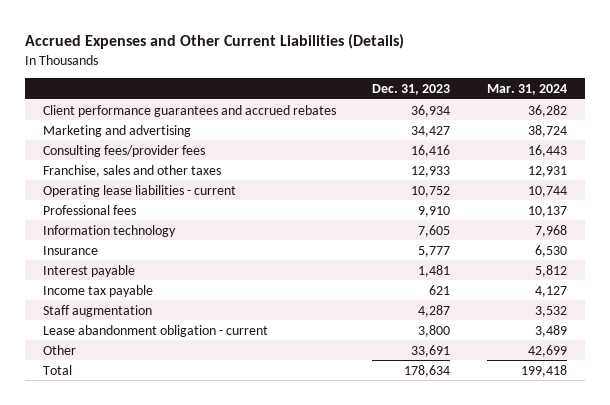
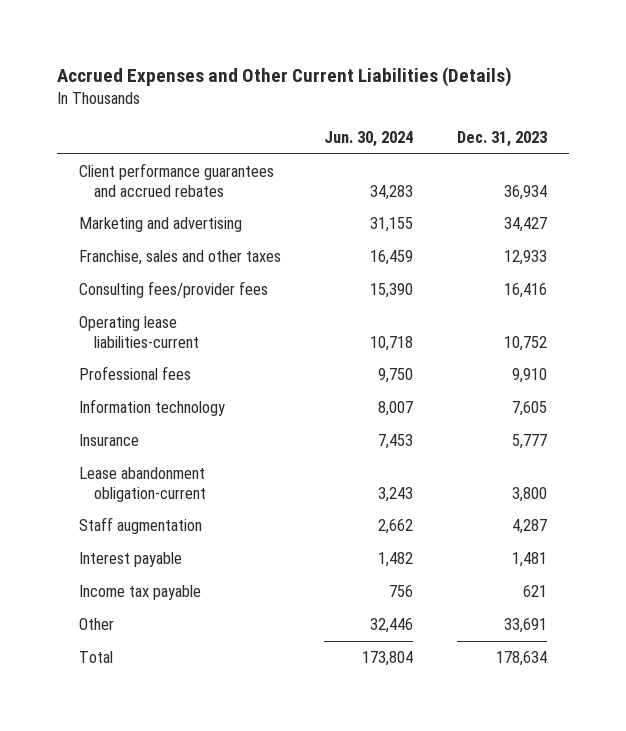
[486,83,567,95] Mar. 31, 2024 -> none
none -> [324,131,414,148] Jun. 30, 2024
[43,144,206,157] Consulting fees/provider fees -> [78,281,268,299] Consulting fees/provider fees
[43,184,237,197] Operating lease liabilities - current -> [78,316,200,348] Operating lease liabilities-current
none -> [78,467,207,502] Lease abandonment obligation-current
[43,304,153,317] Staff augmentation -> [78,517,202,535] Staff augmentation
[43,324,269,337] Lease abandonment obligation - current -> none

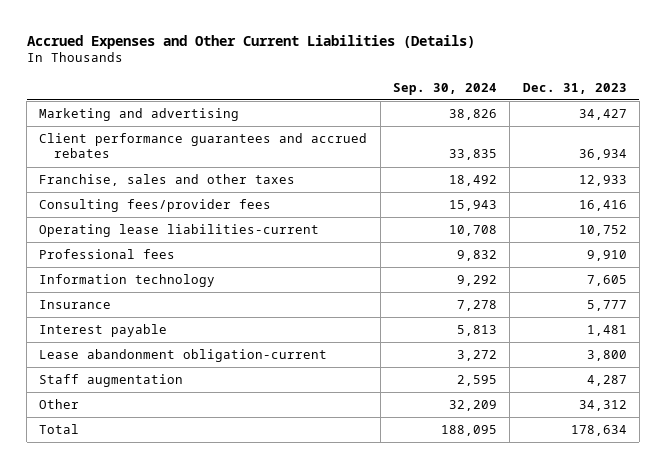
[324,131,414,148] Jun. 30, 2024 -> none
none -> [393,82,498,95] Sep. 30, 2024
[78,163,274,197] Client performance guarantees and accrued rebates -> [39,132,368,159] Client performance guarantees and accrued rebates
[78,552,182,568] Interest payable -> [39,323,168,337] Interest payable
[78,585,201,601] Income tax payable -> none
[504,618,548,634] 33,691 -> [578,399,627,411] 34,312

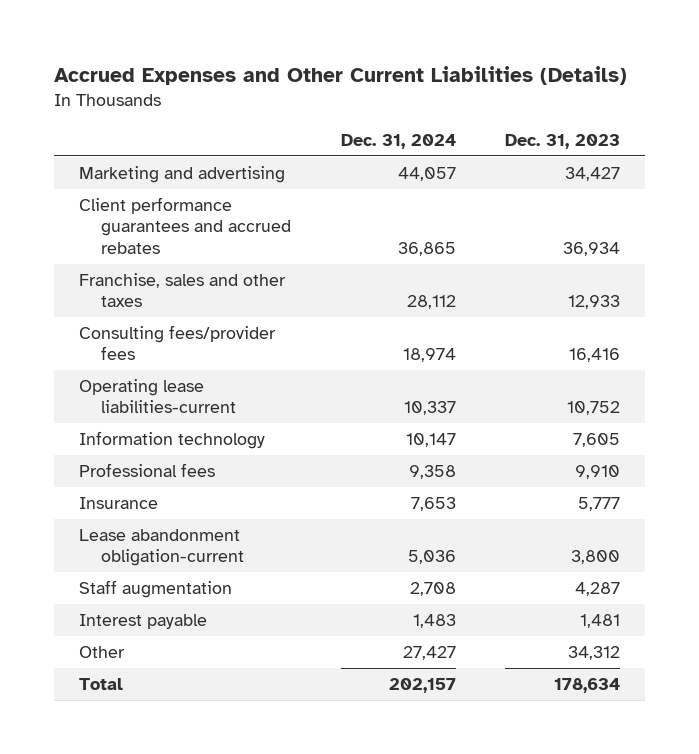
[393,82,498,95] Sep. 30, 2024 -> none
none -> [340,134,456,150] Dec. 31, 2024
[39,248,176,259] Professional fees -> [78,462,215,477] Professional fees
[39,323,168,337] Interest payable -> [78,613,207,629] Interest payable

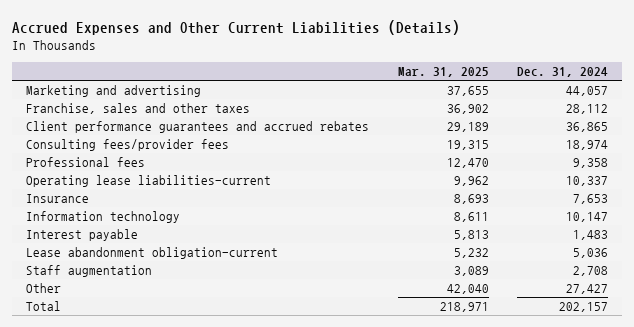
[505,134,621,150] Dec. 31, 2023 -> none
none -> [397,67,489,78] Mar. 31, 2025
[78,196,292,255] Client performance guarantees and accrued rebates -> [26,121,370,134] Client performance guarantees and accrued rebates
[78,378,237,414] Operating lease liabilities-current -> [26,175,272,188] Operating lease liabilities-current
[78,430,265,449] Information technology -> [26,211,181,224] Information technology
[78,613,207,629] Interest payable -> [26,229,139,242] Interest payable

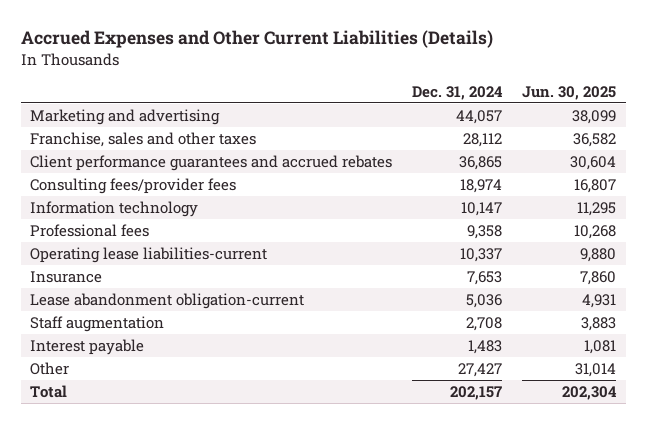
[397,67,489,78] Mar. 31, 2025 -> none
none -> [521,85,616,100] Jun. 30, 2025
[26,211,181,224] Information technology -> [30,200,199,217] Information technology
[26,229,139,242] Interest payable -> [30,338,145,355] Interest payable

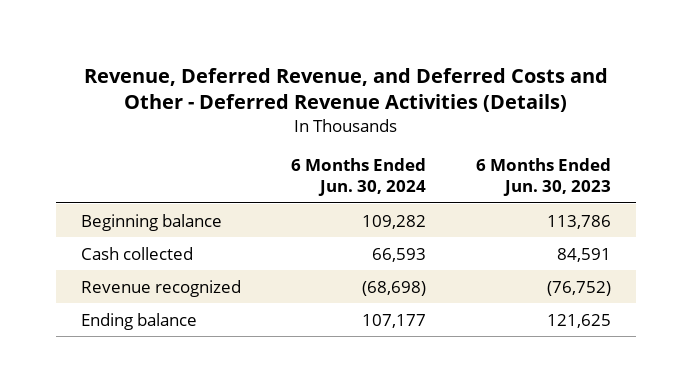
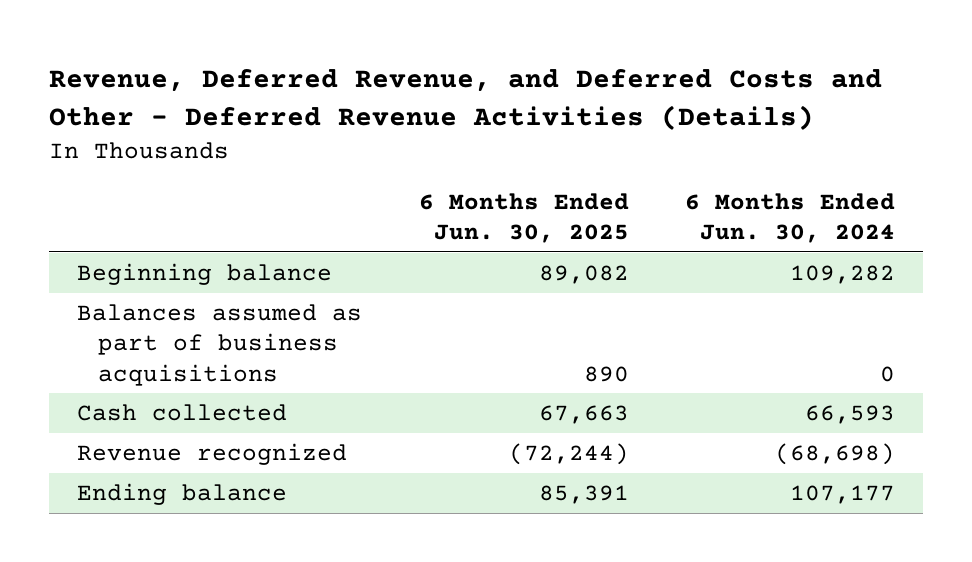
[476,158,612,196] 6 Months Ended Jun. 30, 2023 -> none
none -> [418,192,629,244] 6 Months Ended Jun. 30, 2025
none -> [77,303,363,386] Balances assumed as part of business acquisitions

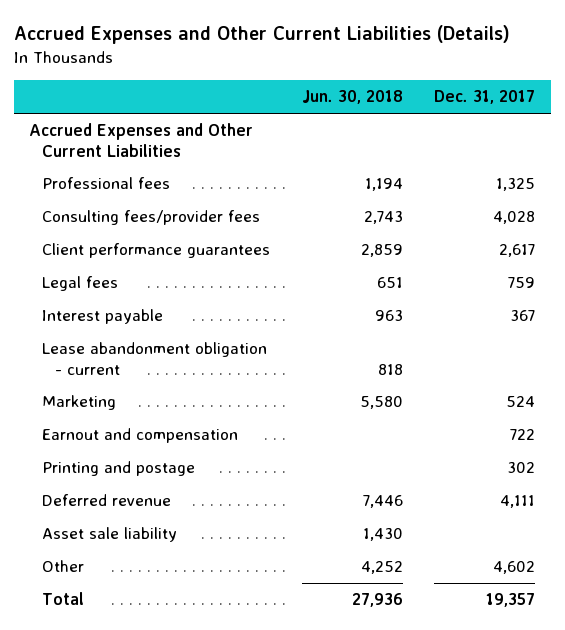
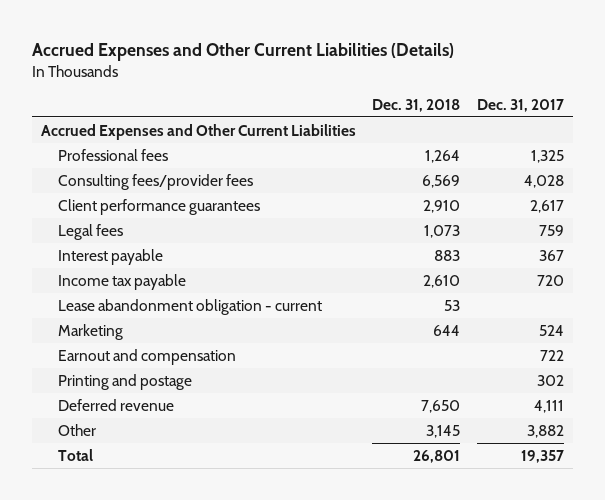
[301,90,403,105] Jun. 30, 2018 -> none
none -> [372,99,461,113] Dec. 31, 2018
none -> [57,273,186,290] Income tax payable
[42,527,178,543] Asset sale liability -> none
[493,561,536,575] 4,602 -> [527,424,565,438] 3,882

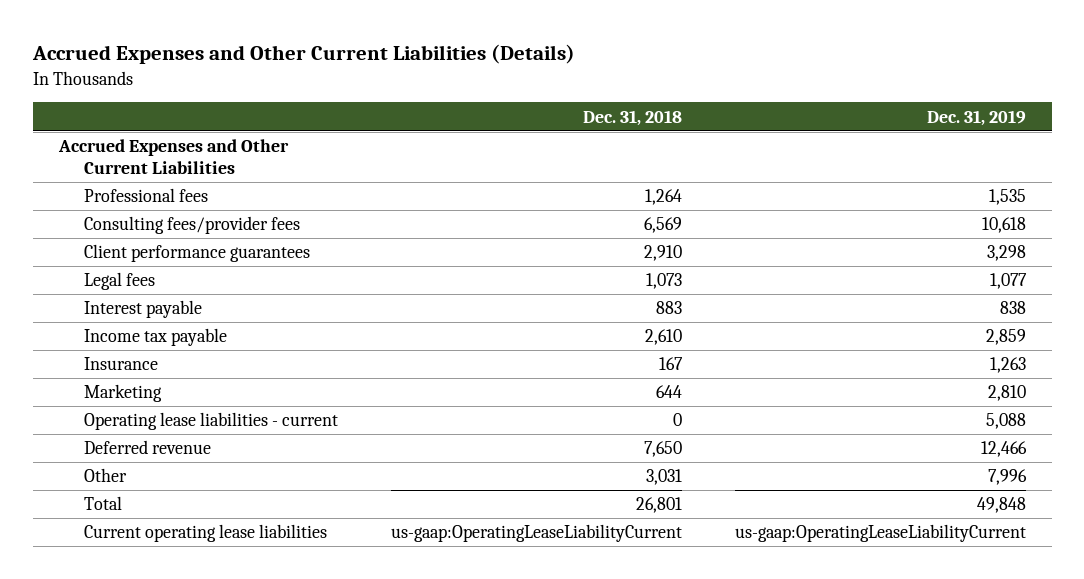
[477,99,565,113] Dec. 31, 2017 -> none
none -> [926,109,1026,126] Dec. 31, 2019
[57,298,322,315] Lease abandonment obligation - current -> none
none -> [84,357,159,371] Insurance
[57,348,236,365] Earnout and compensation -> none
[57,373,192,390] Printing and postage -> none
none -> [84,412,339,431] Operating lease liabilities - current
[426,424,461,438] 3,145 -> [645,469,682,486] 3,031
none -> [84,524,328,543] Current operating lease liabilities

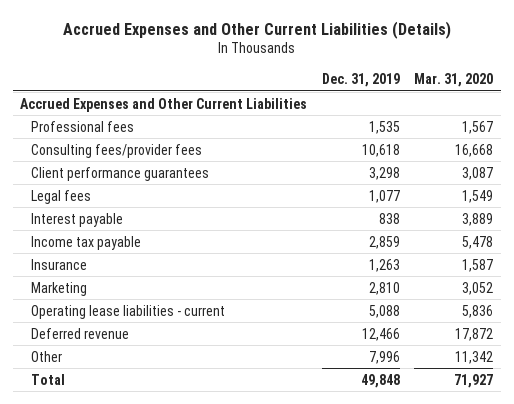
[582,109,682,126] Dec. 31, 2018 -> none
none -> [414,72,494,87] Mar. 31, 2020
[84,524,328,543] Current operating lease liabilities -> none

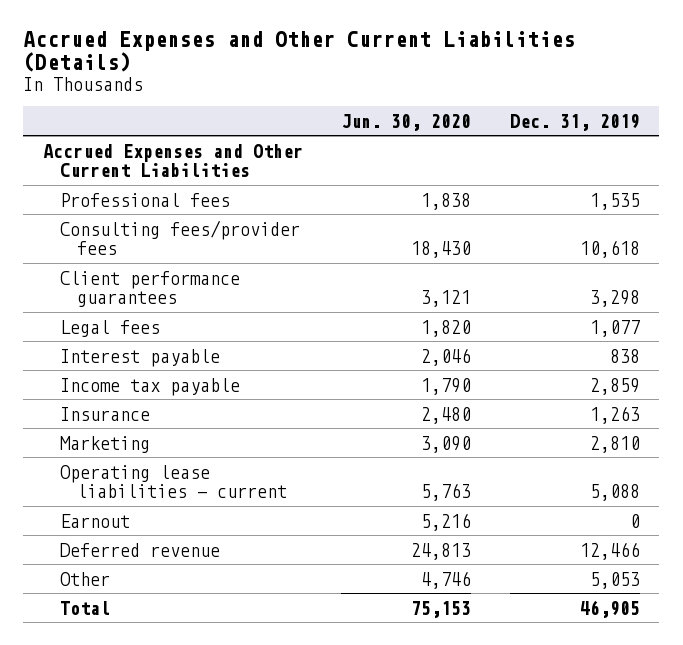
[414,72,494,87] Mar. 31, 2020 -> none
none -> [341,113,472,131] Jun. 30, 2020
none -> [59,513,130,528] Earnout
[368,350,400,364] 7,996 -> [590,571,641,589] 5,053
[360,373,400,388] 49,848 -> [580,599,641,618] 46,905

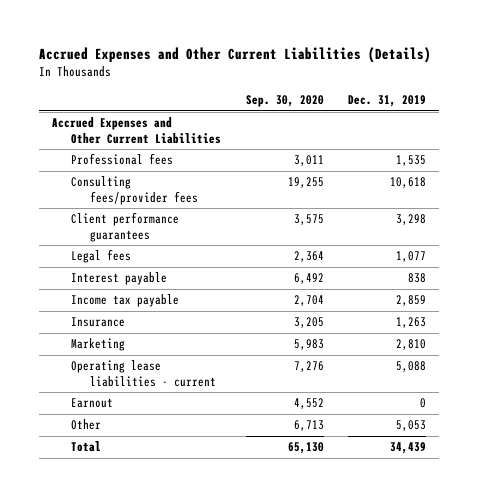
[341,113,472,131] Jun. 30, 2020 -> none
none -> [245,94,324,107] Sep. 30, 2020
[59,542,220,557] Deferred revenue -> none
[580,599,641,618] 46,905 -> [390,442,427,455] 34,439

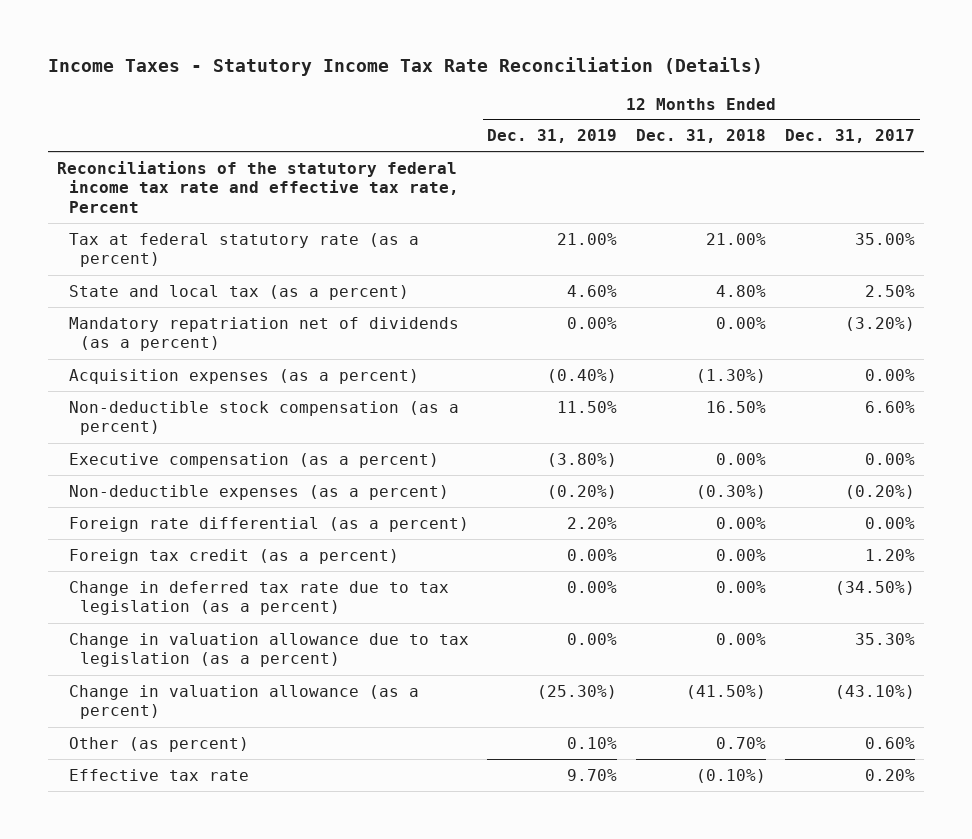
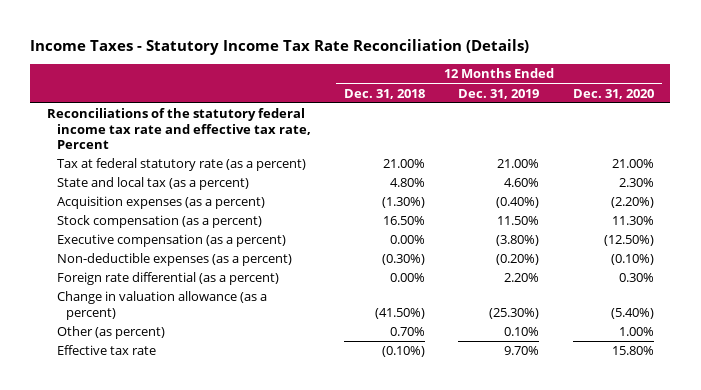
[784,129,915,144] Dec. 31, 2017 -> none
none -> [572,88,654,99] Dec. 31, 2020
[68,316,459,352] Mandatory repatriation net of dividends (as a percent) -> none
[68,400,459,436] Non-deductible stock compensation (as a percent) -> [56,215,262,229] Stock compensation (as a percent)
[68,548,399,564] Foreign tax credit (as a percent) -> none
[68,580,449,616] Change in deferred tax rate due to tax legislation (as a percent) -> none
[68,632,469,668] Change in valuation allowance due to tax legislation (as a percent) -> none

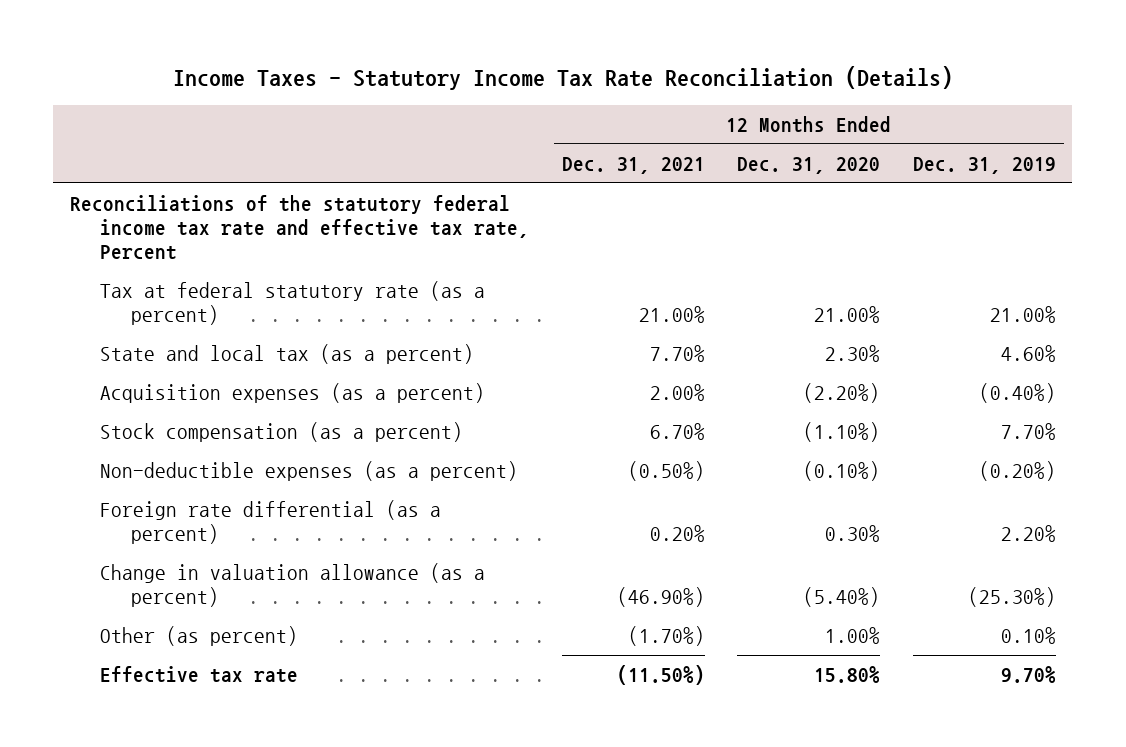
[343,88,425,99] Dec. 31, 2018 -> none
none -> [561,156,705,174] Dec. 31, 2021
[56,234,286,248] Executive compensation (as a percent) -> none
[497,216,540,226] 11.50% -> [1001,422,1057,440] 7.70%
[611,216,654,226] 11.30% -> [803,421,881,442] (1.10%)

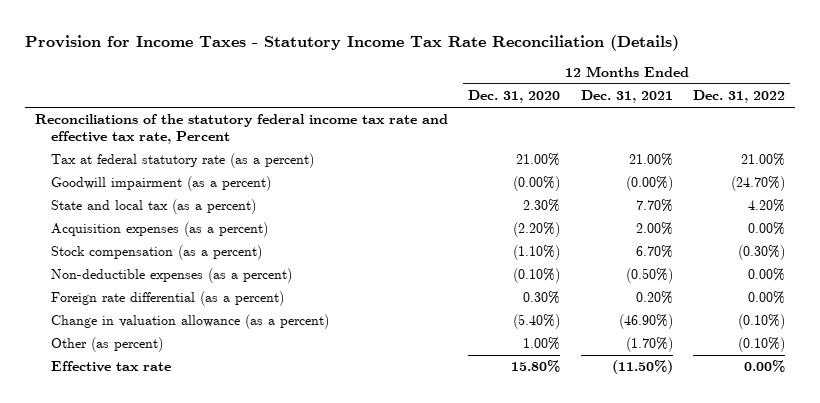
[172,65,953,90] Income Taxes - Statutory Income Tax Rate Reconciliation (Details) -> [25,34,680,51] Provision for Income Taxes - Statutory Income Tax Rate Reconciliation (Details)
[913,156,1057,174] Dec. 31, 2019 -> none
none -> [692,90,785,104] Dec. 31, 2022
none -> [50,176,271,192] Goodwill impairment (as a percent)

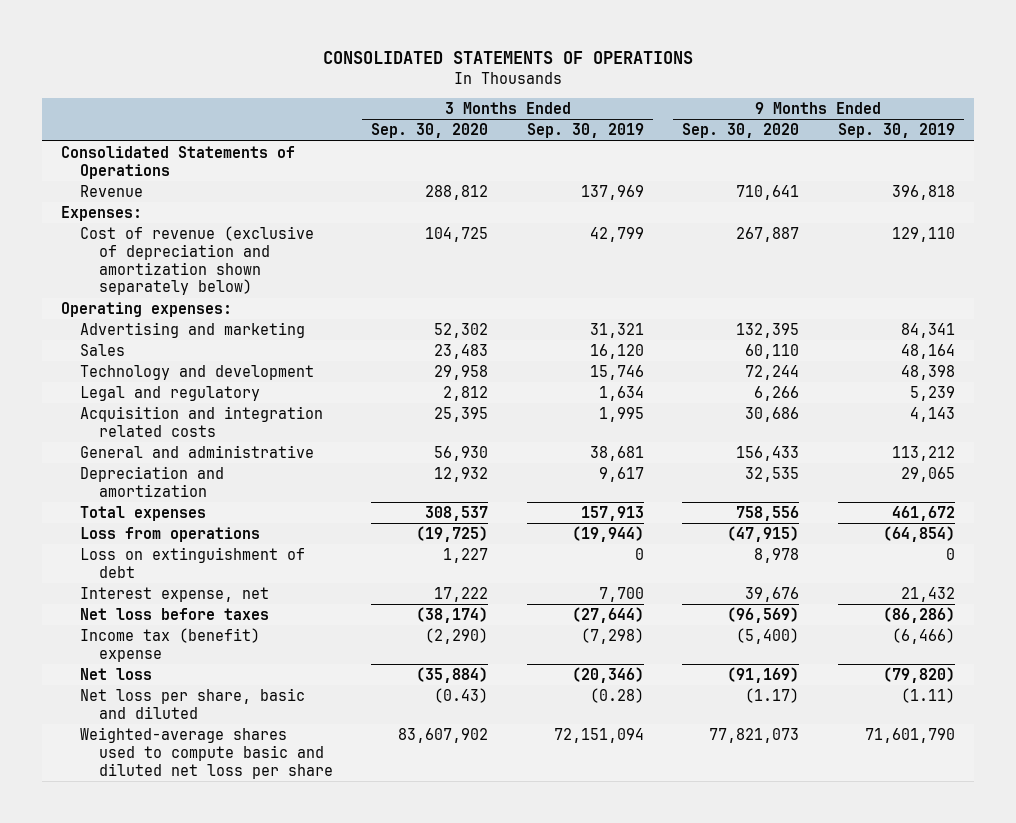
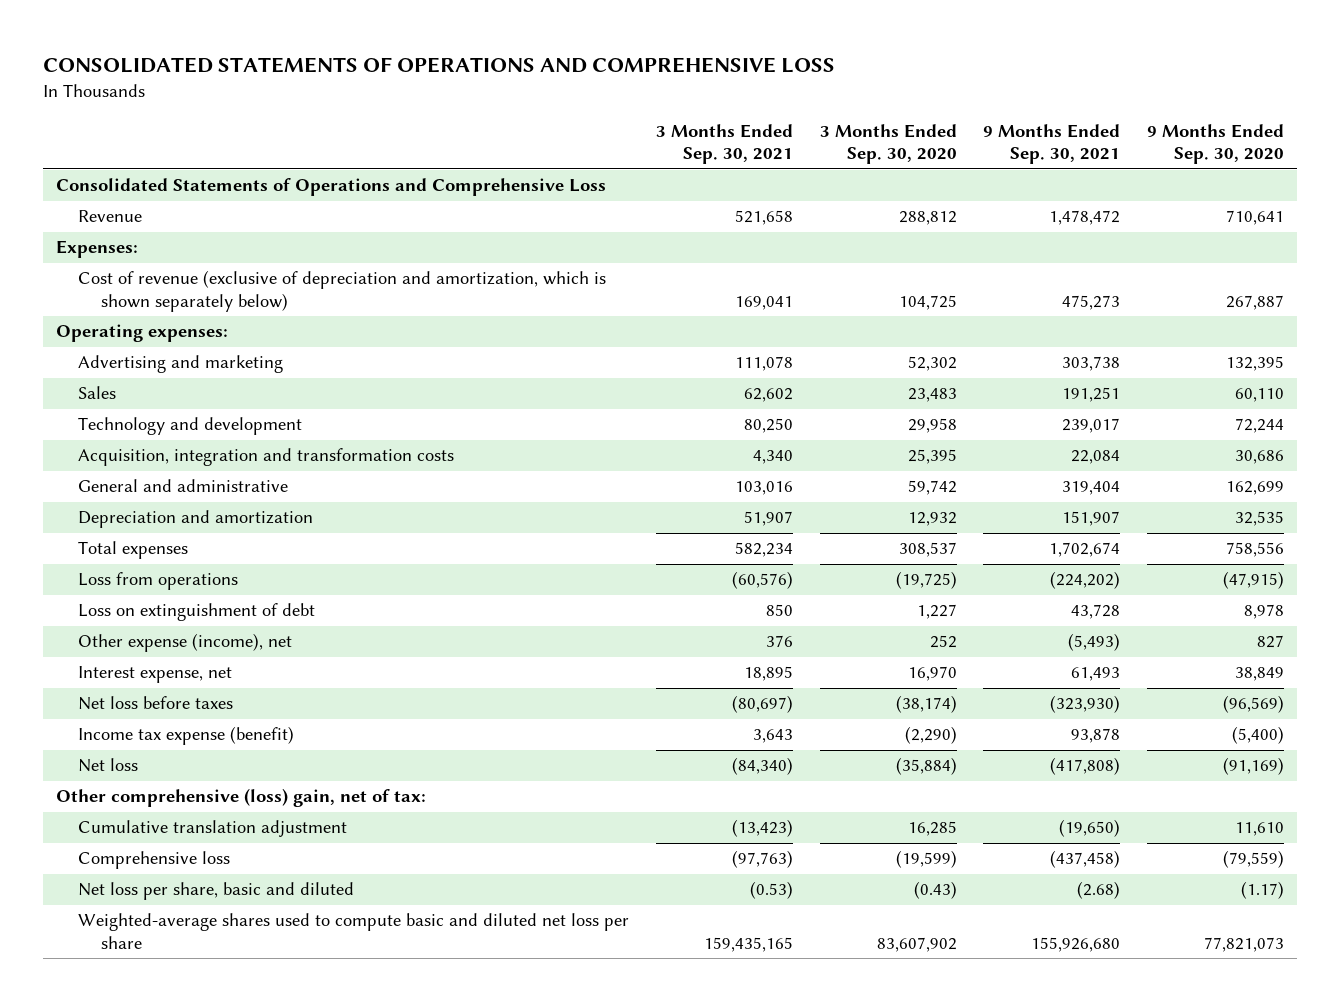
[323,51,694,65] CONSOLIDATED STATEMENTS OF OPERATIONS -> [42,56,835,73] CONSOLIDATED STATEMENTS OF OPERATIONS AND COMPREHENSIVE LOSS
[526,123,644,139] Sep. 30, 2019 -> none
[837,123,955,139] Sep. 30, 2019 -> none
none -> [656,123,794,165] 3 Months Ended Sep. 30, 2021
none -> [983,123,1121,165] 9 Months Ended Sep. 30, 2021
[61,145,296,179] Consolidated Statements of Operations -> [55,178,606,197] Consolidated Statements of Operations and Comprehensive Loss
[80,225,315,296] Cost of revenue (exclusive of depreciation and amortization shown separately below) -> [78,270,607,313] Cost of revenue (exclusive of depreciation and amortization, which is shown separately below)
[80,385,261,401] Legal and regulatory -> none
[80,405,324,437] Acquisition and integration related costs -> [78,448,455,467] Acquisition, integration and transformation costs
[434,445,489,461] 56,930 -> [907,480,957,496] 59,742
[736,445,800,461] 156,433 -> [1225,481,1284,496] 162,699
none -> [78,633,293,653] Other expense (income), net
[434,586,489,602] 17,222 -> [907,666,957,682] 16,970
[745,586,800,602] 39,676 -> [1234,667,1284,682] 38,849
[80,627,261,662] Income tax (benefit) expense -> [78,726,295,746] Income tax expense (benefit)
none -> [55,788,426,808] Other comprehensive (loss) gain, net of tax:
none -> [78,820,348,838] Cumulative translation adjustment
none -> [78,851,231,870] Comprehensive loss

